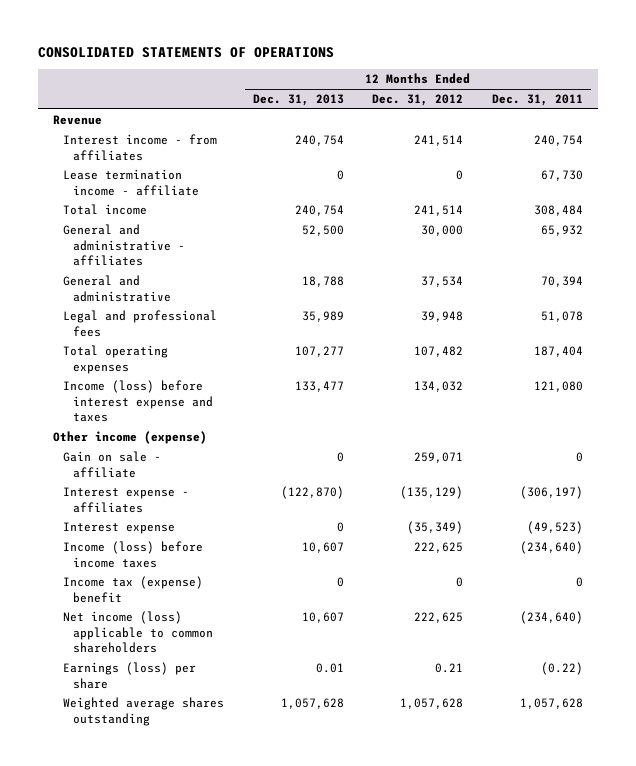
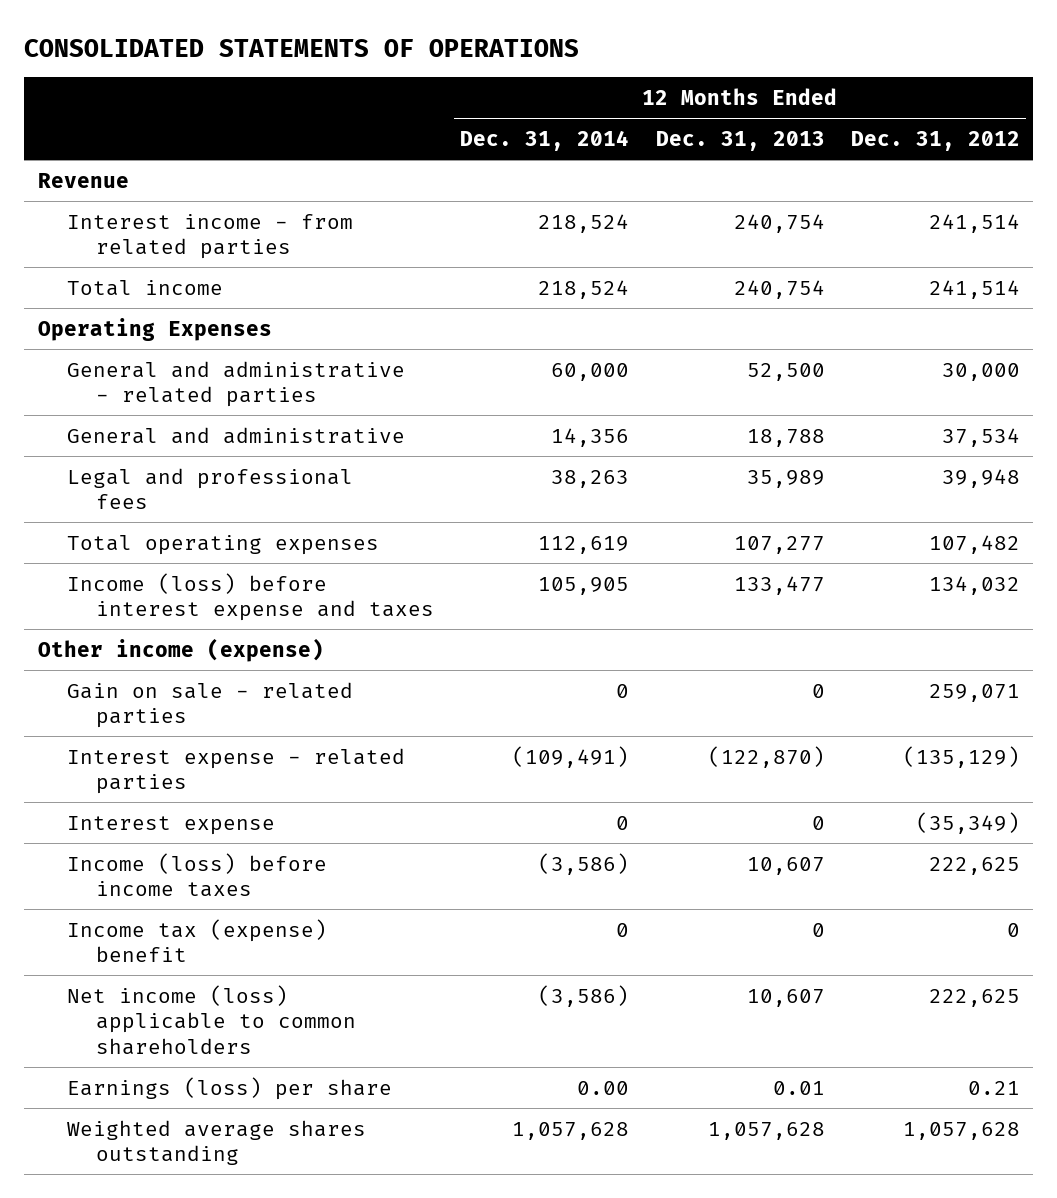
[492,94,584,107] Dec. 31, 2011 -> none
none -> [460,129,630,151] Dec. 31, 2014
[62,169,199,196] Lease termination income - affiliate -> none
[62,134,217,161] Interest income - from affiliates -> [66,213,353,260] Interest income - from related parties
none -> [37,317,272,341] Operating Expenses
[62,224,185,266] General and administrative - affiliates -> [66,360,405,408] General and administrative - related parties
[62,451,161,478] Gain on sale - affiliate -> [66,681,353,729] Gain on sale - related parties
[62,487,189,513] Interest expense - affiliates -> [66,747,405,795] Interest expense - related parties

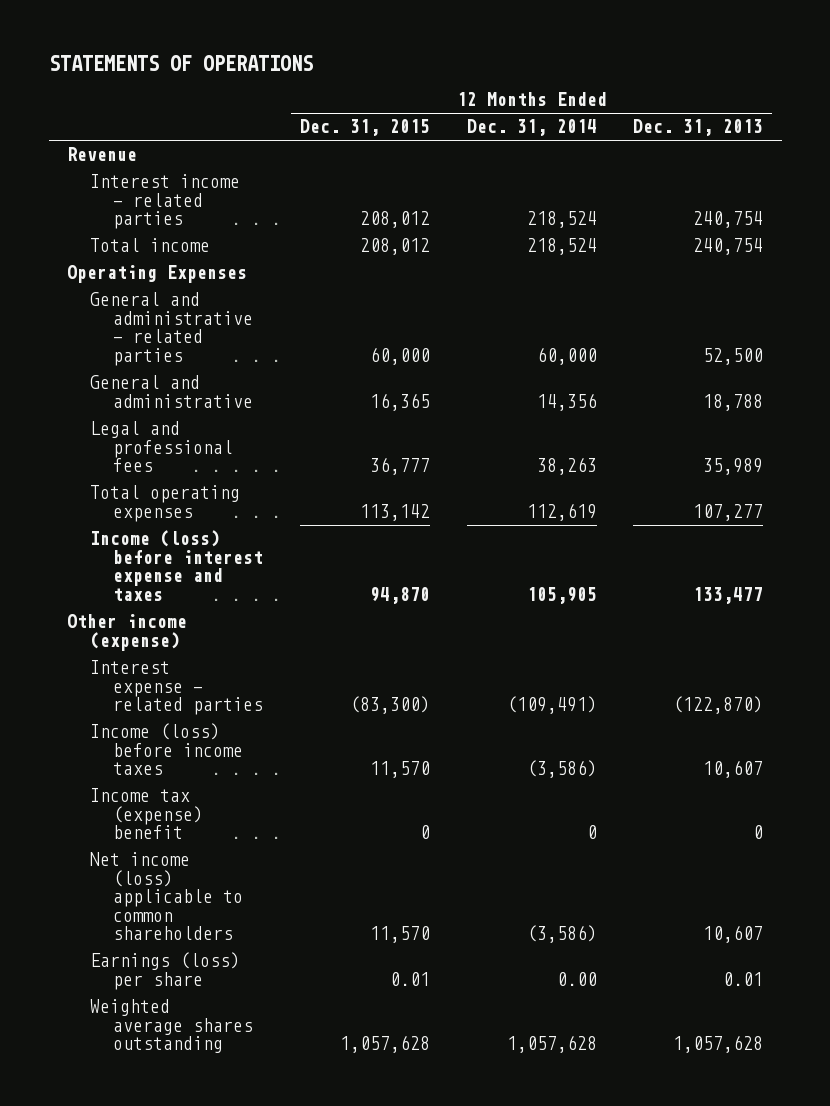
[24,38,580,57] CONSOLIDATED STATEMENTS OF OPERATIONS -> [48,55,313,72] STATEMENTS OF OPERATIONS
[850,130,1020,151] Dec. 31, 2012 -> none
none -> [299,119,430,137] Dec. 31, 2015
[66,213,353,260] Interest income - from related parties -> [90,174,241,230] Interest income - related parties
[66,681,353,729] Gain on sale - related parties -> none
[66,815,275,835] Interest expense -> none

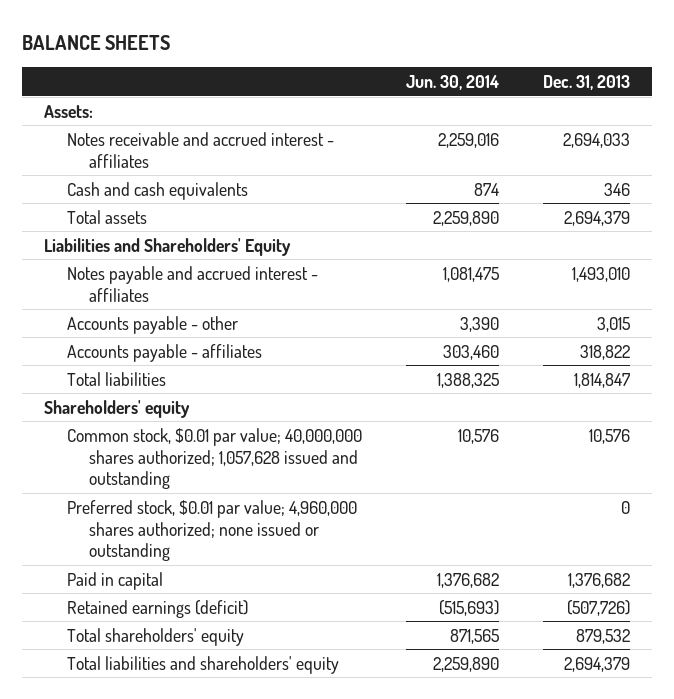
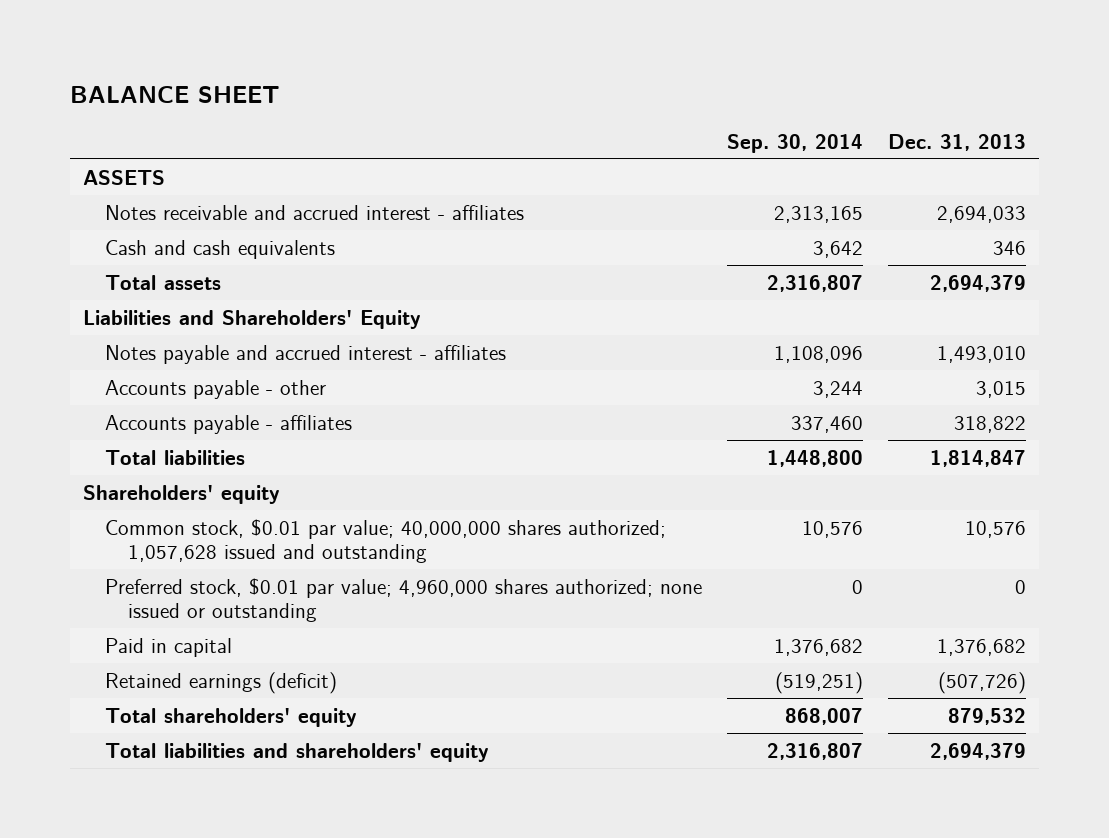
[22,34,171,50] BALANCE SHEETS -> [70,85,281,103] BALANCE SHEET
[405,74,499,90] Jun. 30, 2014 -> none
none -> [727,133,864,153] Sep. 30, 2014
[44,104,94,118] Assets: -> [82,169,165,185] ASSETS

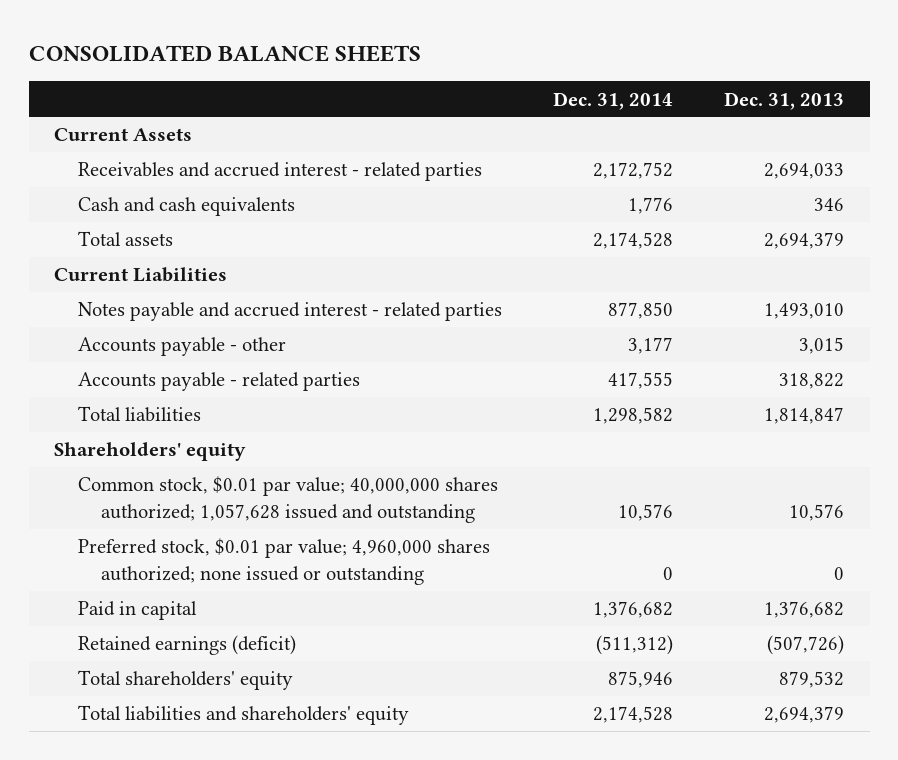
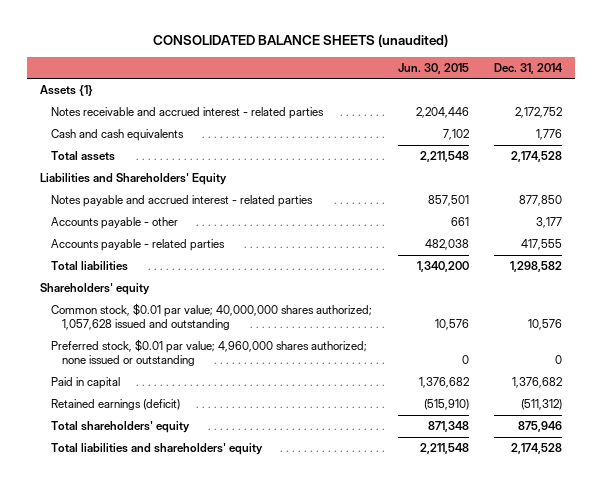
[28,44,421,62] CONSOLIDATED BALANCE SHEETS -> [153,34,449,48] CONSOLIDATED BALANCE SHEETS (unaudited)
[724,91,845,110] Dec. 31, 2013 -> none
none -> [397,62,469,74] Jun. 30, 2015
[54,128,193,142] Current Assets -> none
none -> [40,85,94,97] Assets {1}
[77,162,482,182] Receivables and accrued interest - related parties -> [50,107,324,120] Notes receivable and accrued interest - related parties
[54,267,228,283] Current Liabilities -> none
none -> [40,173,228,186] Liabilities and Shareholders' Equity

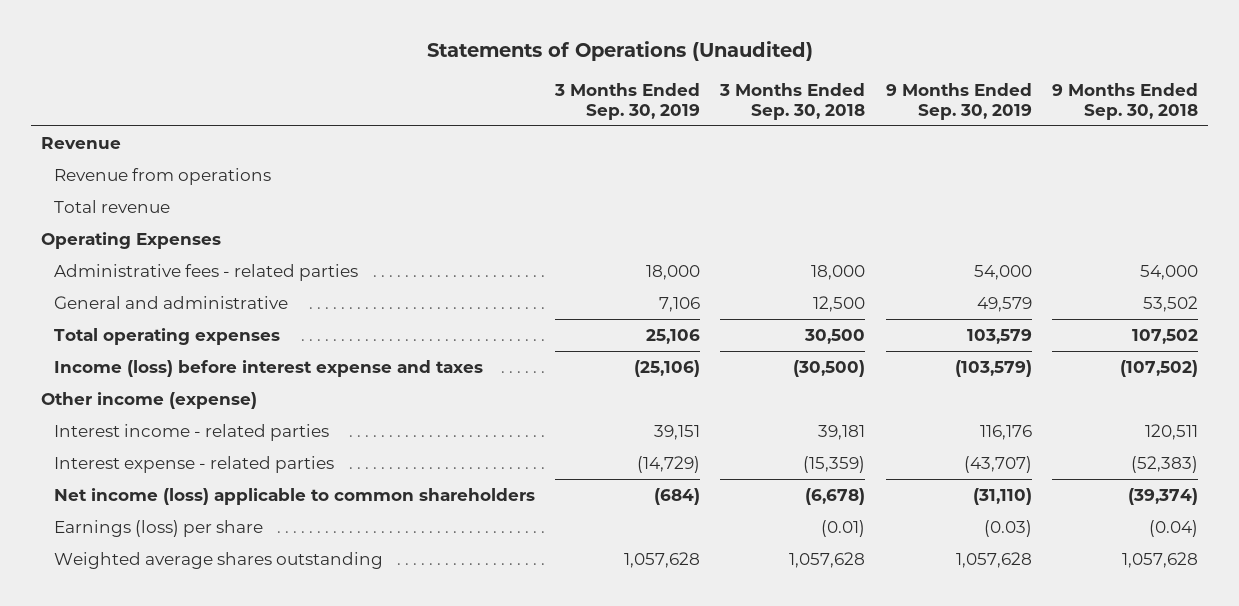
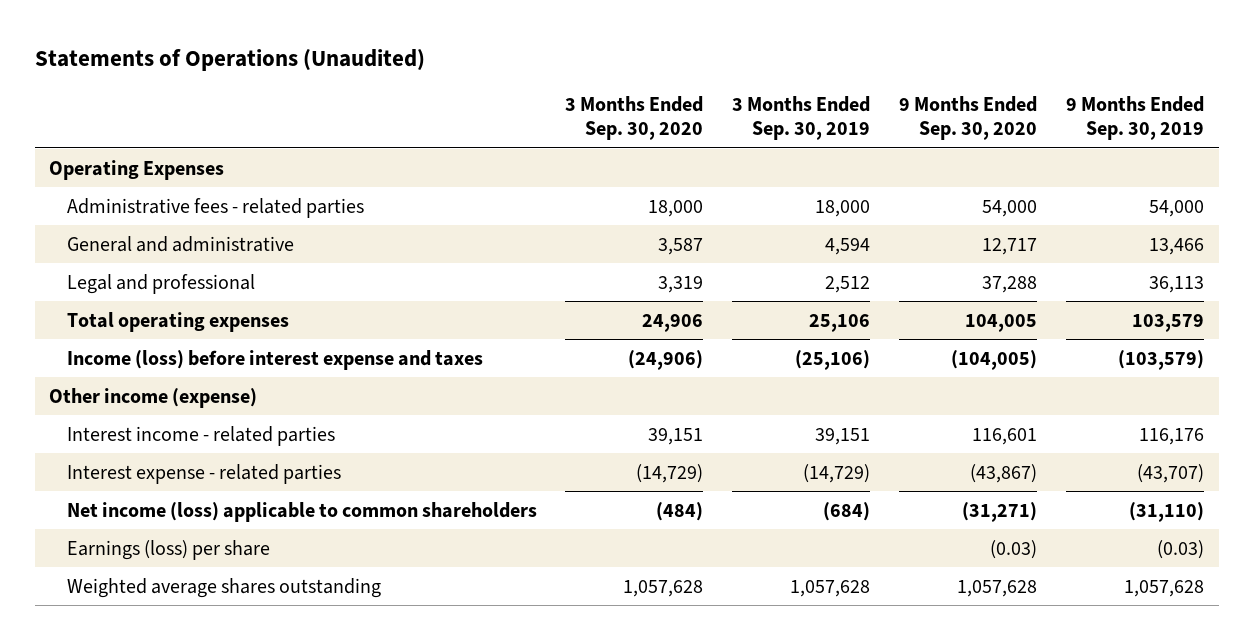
[719,82,866,120] 3 Months Ended Sep. 30, 2018 -> none
[1052,82,1199,120] 9 Months Ended Sep. 30, 2018 -> none
none -> [565,96,704,141] 3 Months Ended Sep. 30, 2020
none -> [899,96,1038,141] 9 Months Ended Sep. 30, 2020
[41,136,122,149] Revenue -> none
[53,167,271,185] Revenue from operations -> none
[53,199,170,213] Total revenue -> none
[659,296,701,312] 7,106 -> [825,237,871,255] 4,594
[976,296,1032,312] 49,579 -> [1149,237,1205,255] 13,466
none -> [66,273,255,294] Legal and professional

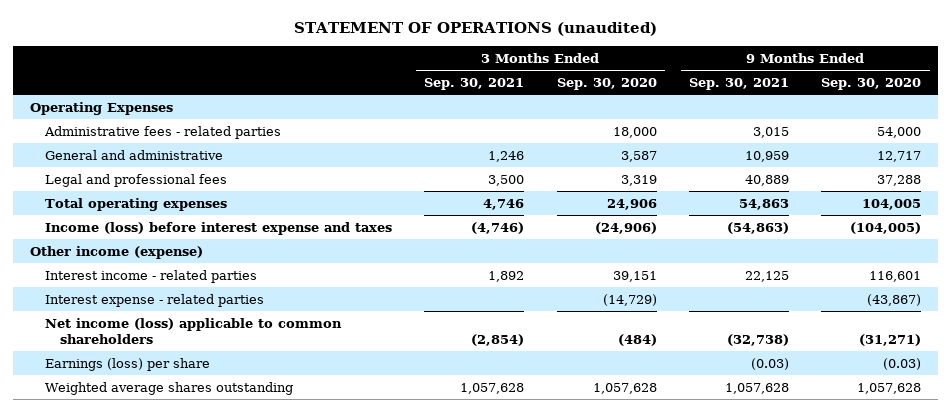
[34,48,425,71] Statements of Operations (Unaudited) -> [293,22,657,37] STATEMENT OF OPERATIONS (unaudited)
[732,96,871,141] 3 Months Ended Sep. 30, 2019 -> none
[1066,96,1205,141] 9 Months Ended Sep. 30, 2019 -> none
none -> [424,77,525,90] Sep. 30, 2021
none -> [689,77,790,90] Sep. 30, 2021
[66,273,255,294] Legal and professional -> [44,173,227,187] Legal and professional fees

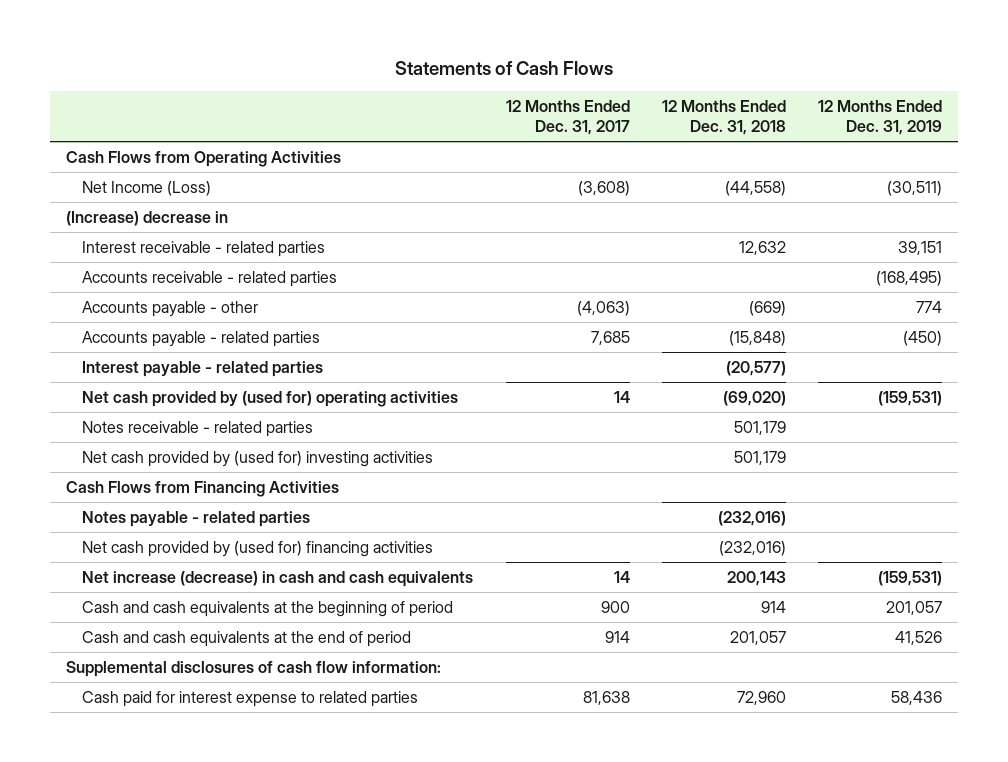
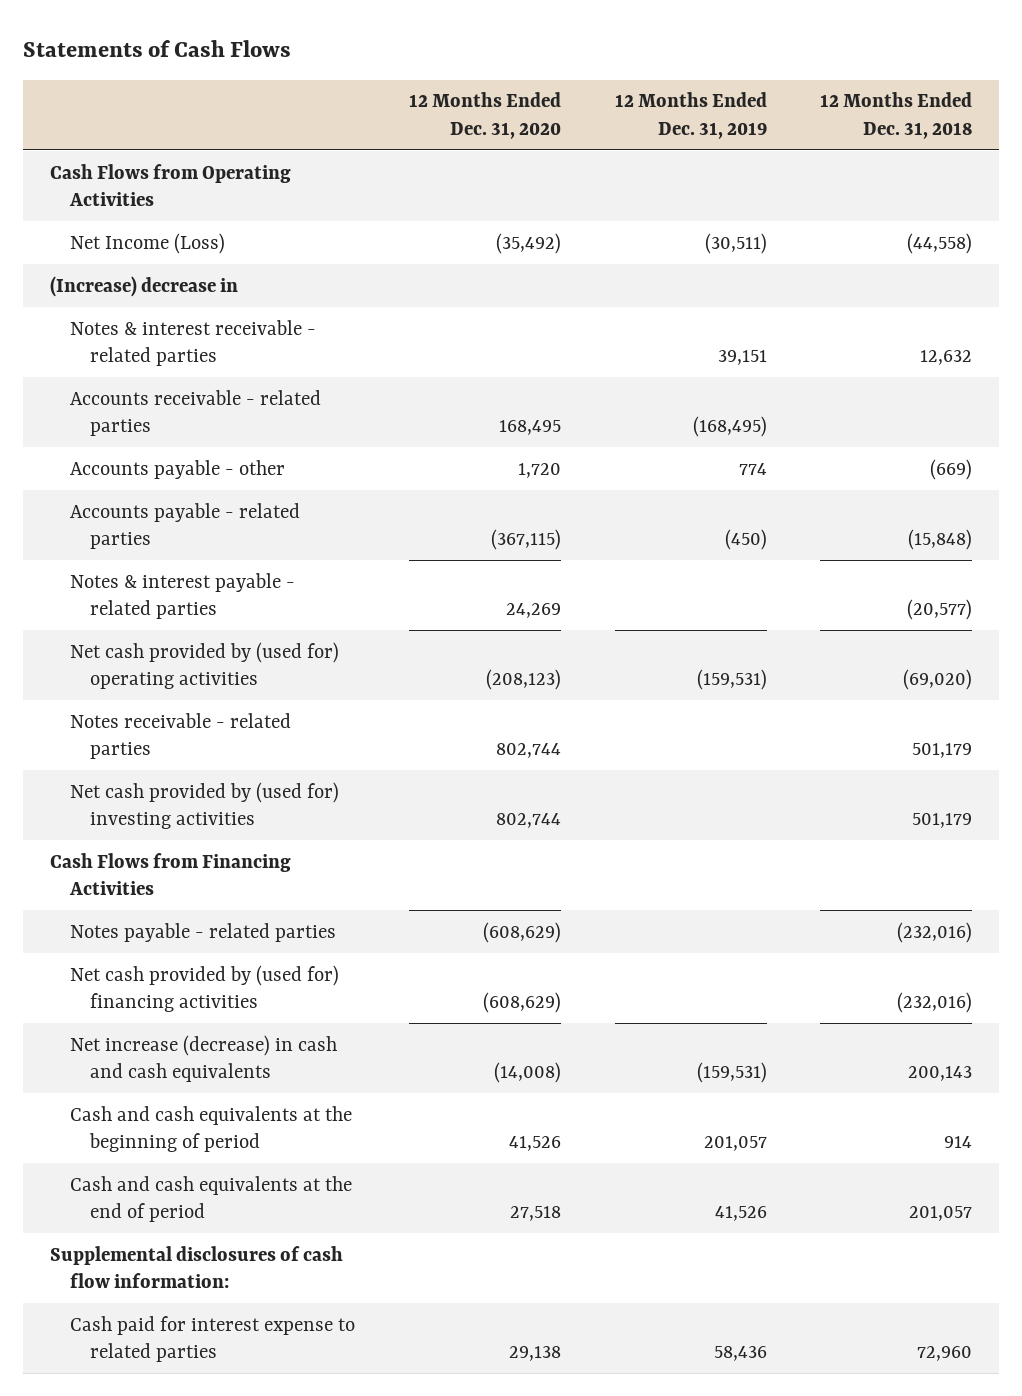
[505,100,630,136] 12 Months Ended Dec. 31, 2017 -> none
none -> [408,92,561,139] 12 Months Ended Dec. 31, 2020
[82,240,326,257] Interest receivable - related parties -> [69,319,316,366] Notes & interest receivable - related parties
[82,360,324,377] Interest payable - related parties -> [69,572,295,619] Notes & interest payable - related parties

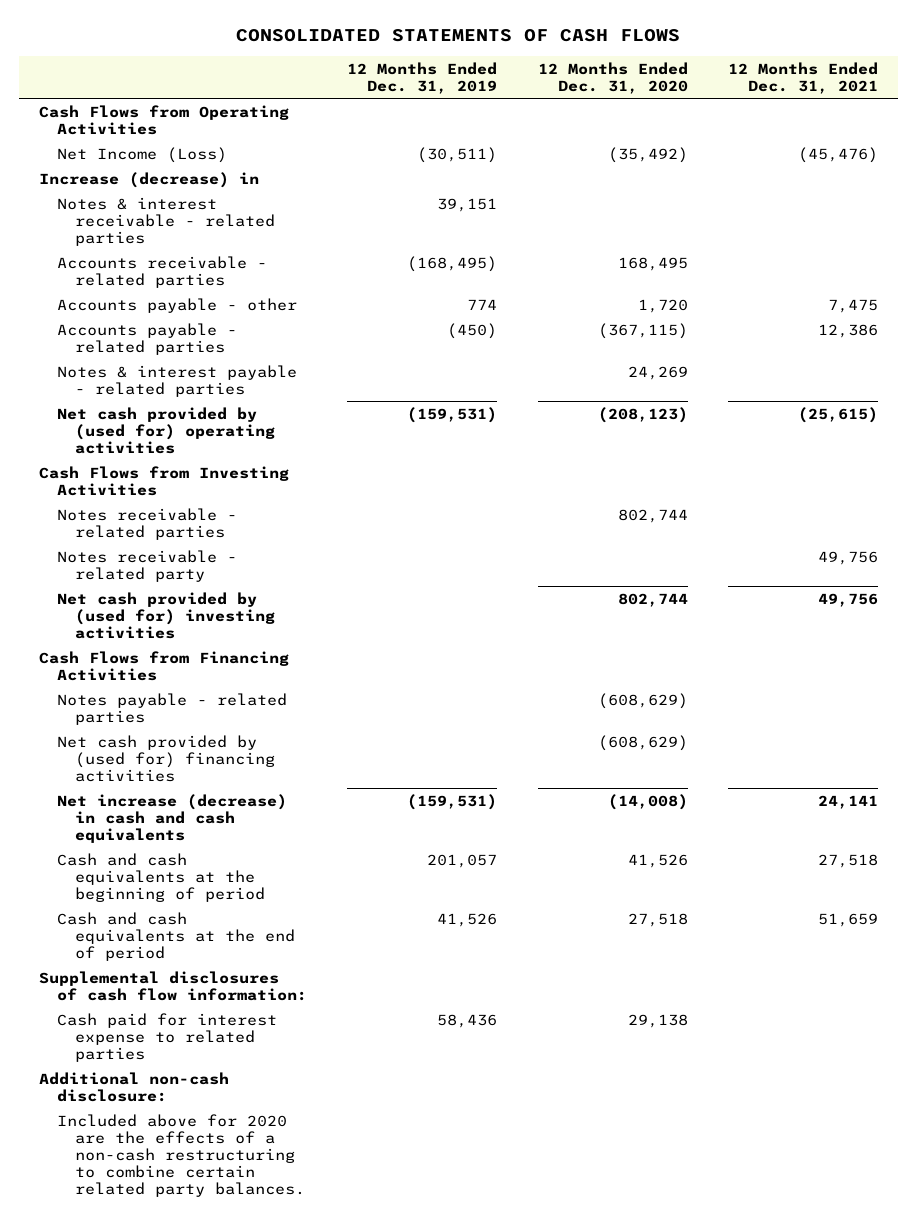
[23,40,292,58] Statements of Cash Flows -> [236,29,681,43] CONSOLIDATED STATEMENTS OF CASH FLOWS
[820,92,973,139] 12 Months Ended Dec. 31, 2018 -> none
none -> [727,61,878,94] 12 Months Ended Dec. 31, 2021
[49,275,238,297] (Increase) decrease in -> [38,171,259,188] Increase (decrease) in
none -> [38,465,289,496] Cash Flows from Investing Activities
none -> [57,549,238,582] Notes receivable - related party
none -> [38,1071,229,1102] Additional non-cash disclosure:
none -> [57,1113,306,1198] Included above for 2020 are the effects of a non-cash restructuring to combine certain related party balances.

